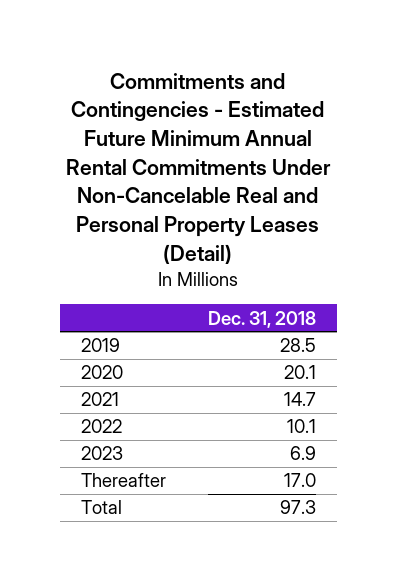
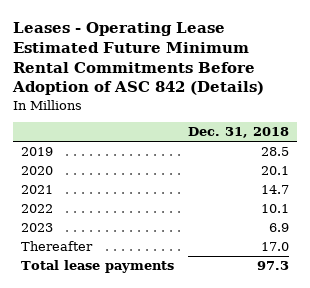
[66,72,332,264] Commitments and Contingencies - Estimated Future Minimum Annual Rental Commitments Under Non-Cancelable Real and Personal Property Leases (Detail) -> [12,22,265,96] Leases - Operating Lease Estimated Future Minimum Rental Commitments Before Adoption of ASC 842 (Details)
[80,500,122,515] Total -> [20,260,174,274] Total lease payments

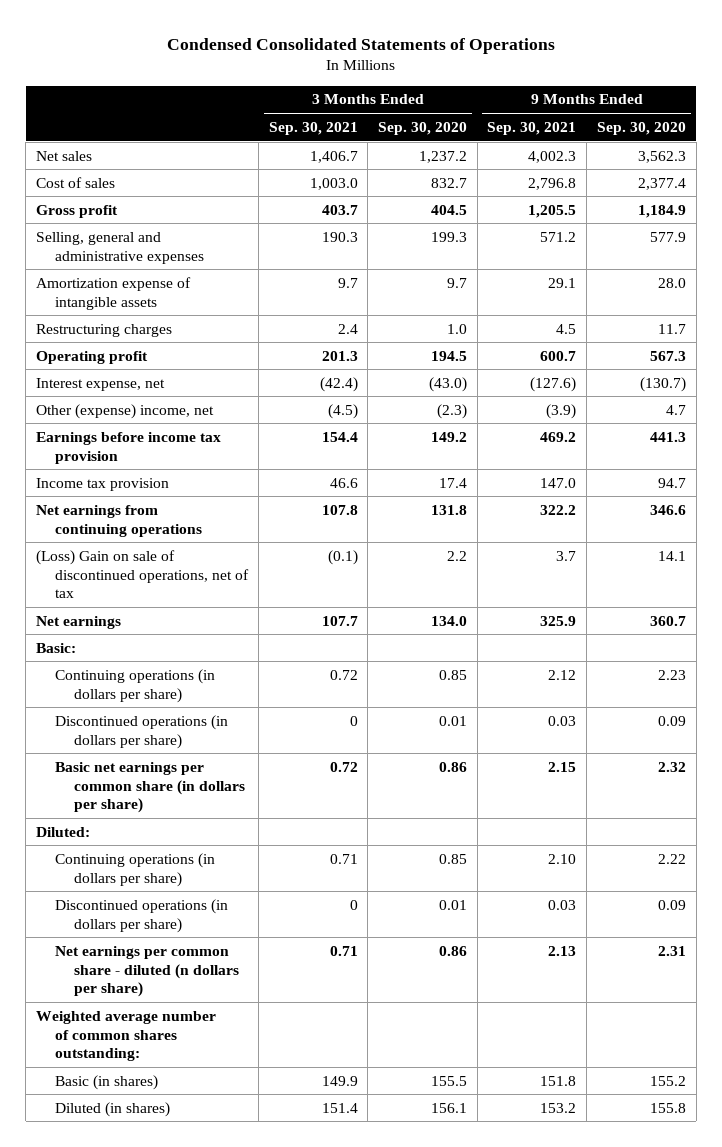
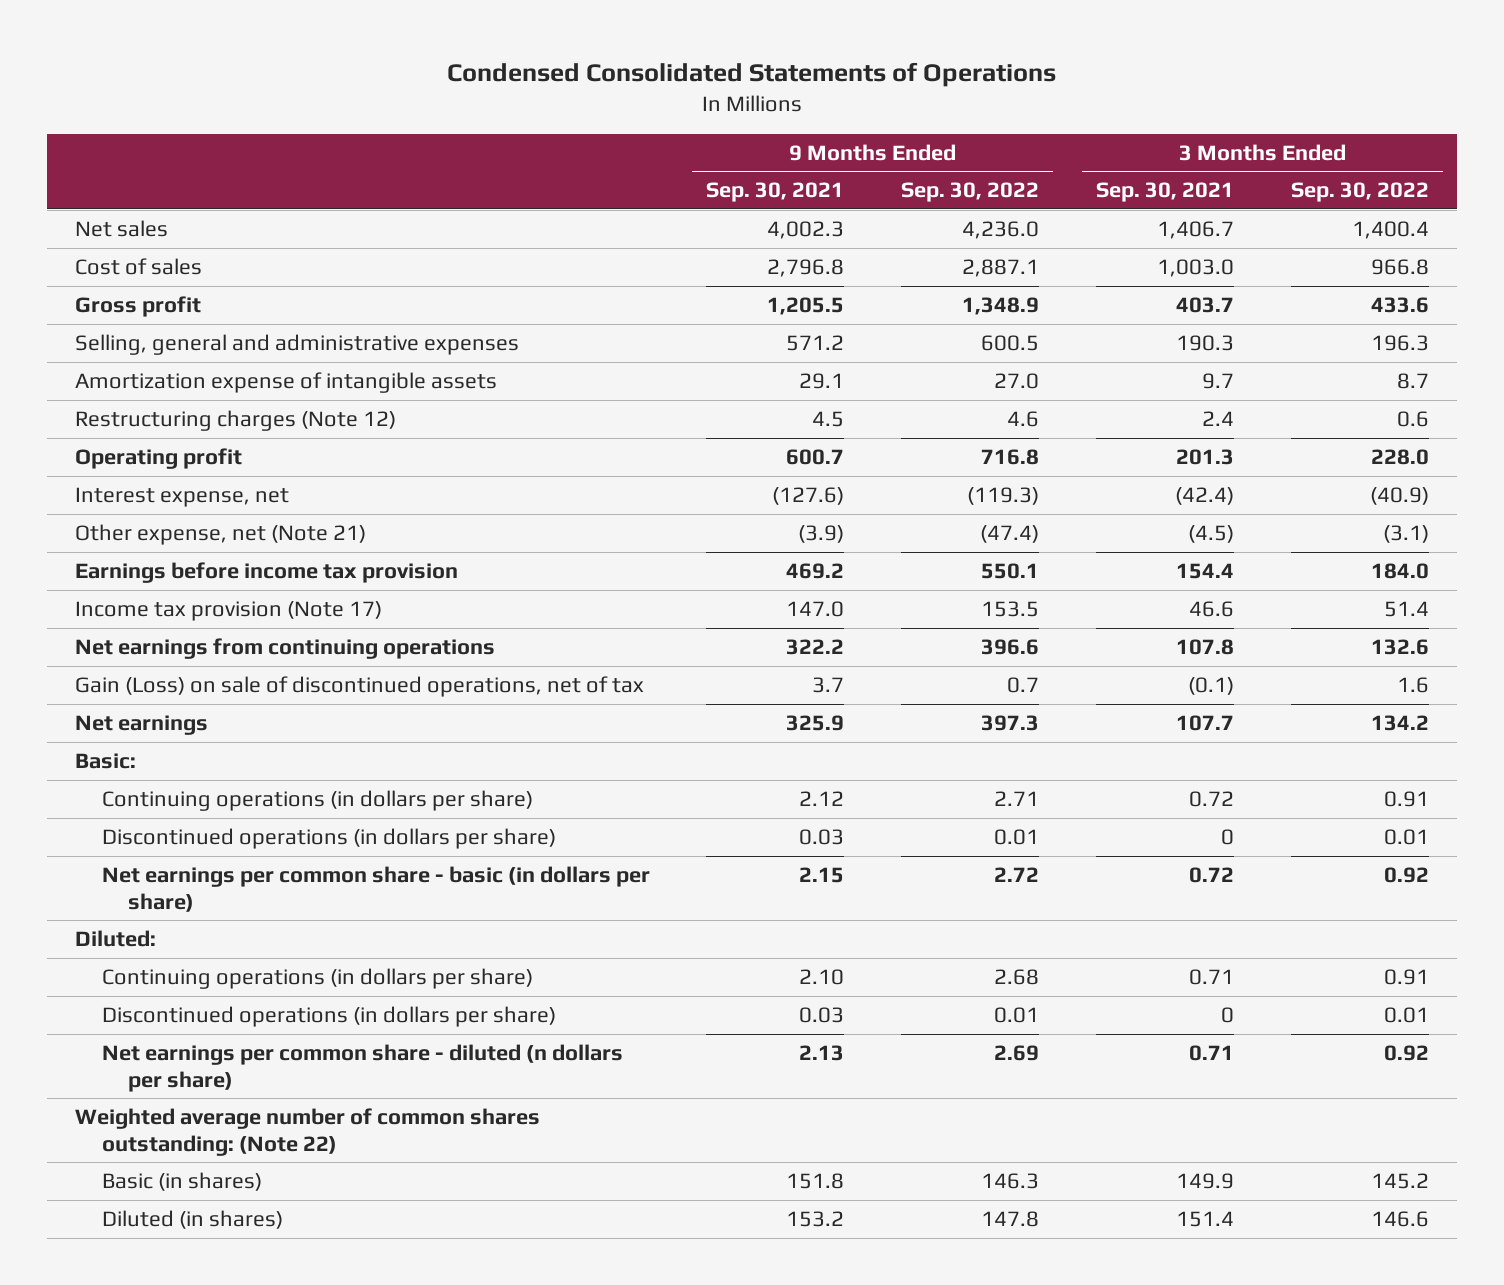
[378,121,468,135] Sep. 30, 2020 -> none
[596,121,686,135] Sep. 30, 2020 -> none
none -> [901,182,1040,203] Sep. 30, 2022
none -> [1290,182,1429,203] Sep. 30, 2022
[36,323,173,337] Restructuring charges -> [75,410,397,432] Restructuring charges (Note 12)
[36,403,215,419] Other (expense) income, net -> [75,524,367,546] Other expense, net (Note 21)
[36,477,170,491] Income tax provision -> [75,601,383,622] Income tax provision (Note 17)
[36,549,250,599] (Loss) Gain on sale of discontinued operations, net of tax -> [75,676,645,698] Gain (Loss) on sale of discontinued operations, net of tax
[55,761,246,814] Basic net earnings per common share (in dollars per share) -> [101,866,650,912] Net earnings per common share - basic (in dollars per share)
[36,1010,217,1062] Weighted average number of common shares outstanding: -> [75,1108,541,1156] Weighted average number of common shares outstanding: (Note 22)

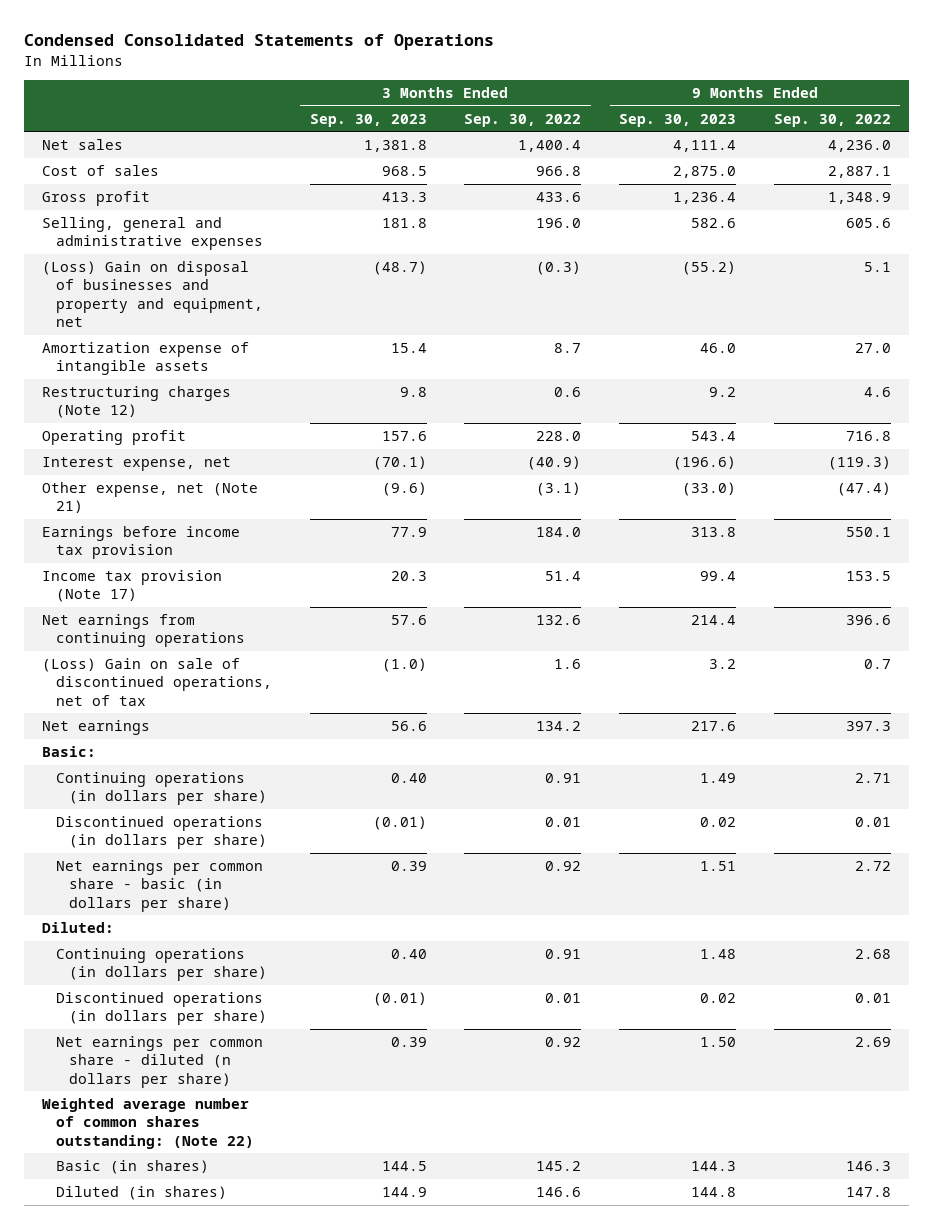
[706,182,845,203] Sep. 30, 2021 -> none
[1096,182,1235,203] Sep. 30, 2021 -> none
none -> [309,113,427,127] Sep. 30, 2023
none -> [618,113,736,127] Sep. 30, 2023
[981,335,1040,352] 600.5 -> [845,218,891,229] 605.6
[1370,335,1429,352] 196.3 -> [536,218,582,229] 196.0
none -> [42,261,263,328] (Loss) Gain on disposal of businesses and property and equipment, net
[75,676,645,698] Gain (Loss) on sale of discontinued operations, net of tax -> [42,658,272,706] (Loss) Gain on sale of discontinued operations, net of tax

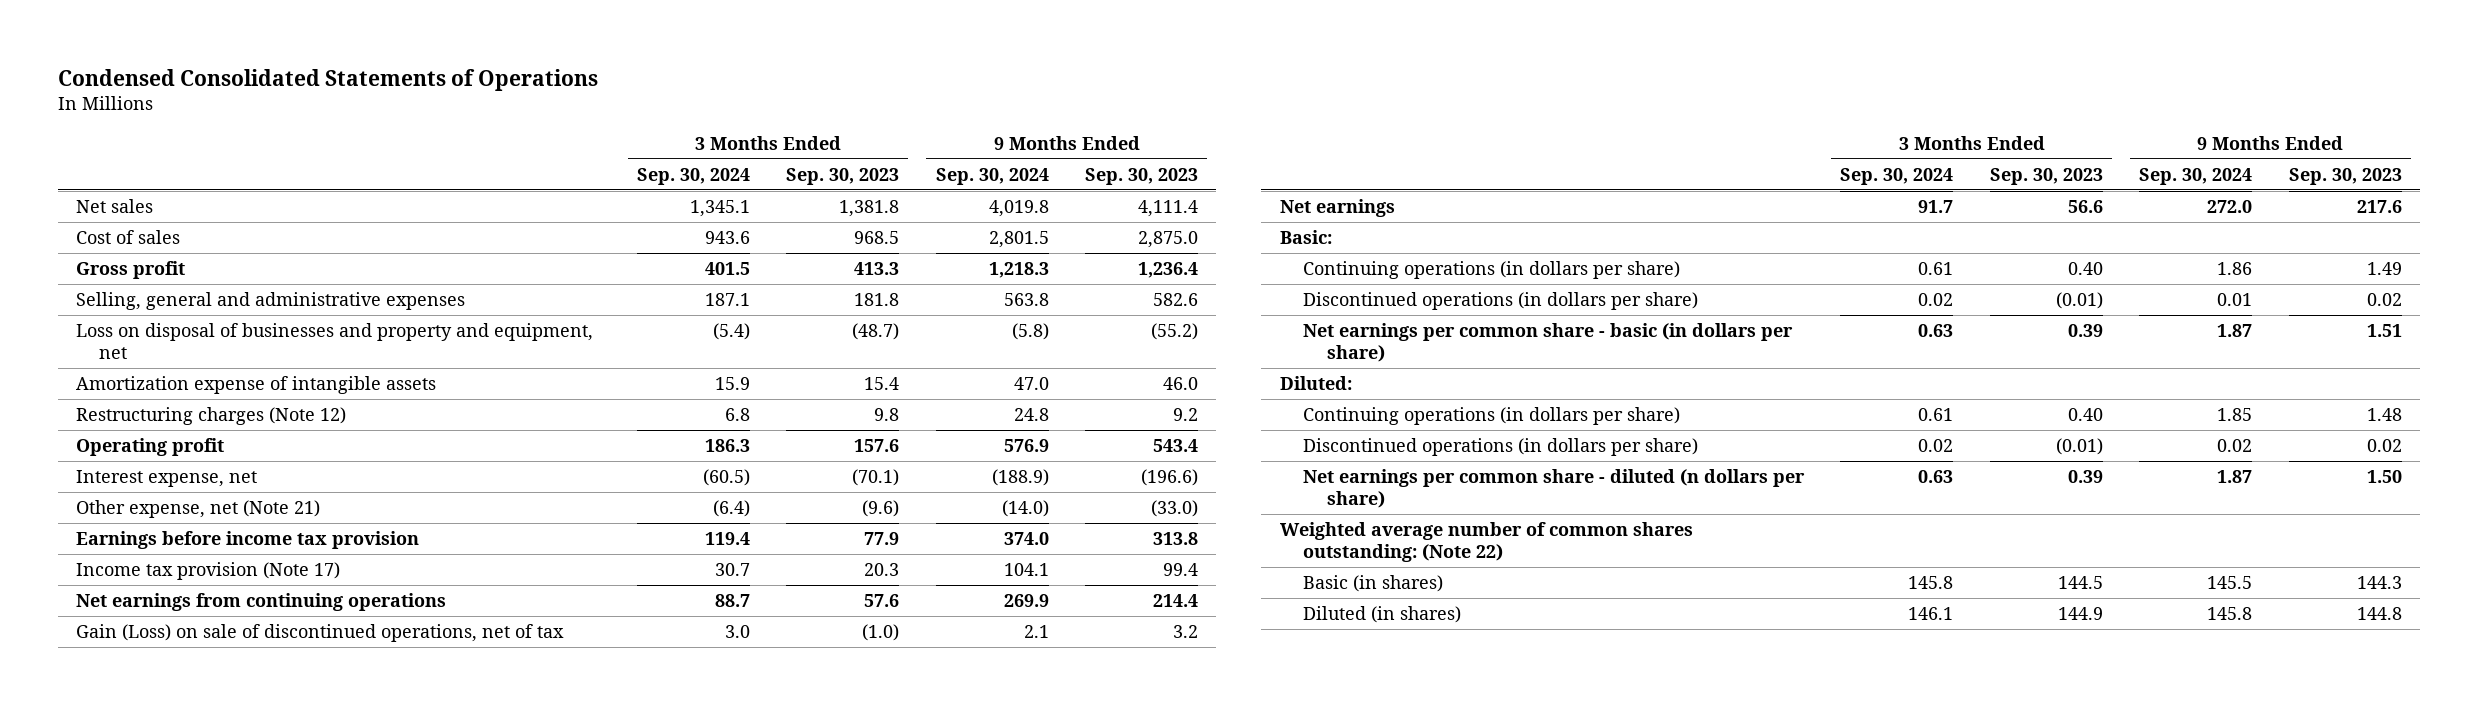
[464,113,582,127] Sep. 30, 2022 -> none
[773,113,891,127] Sep. 30, 2022 -> none
none -> [636,167,750,185] Sep. 30, 2024
none -> [935,167,1049,185] Sep. 30, 2024
[42,261,263,328] (Loss) Gain on disposal of businesses and property and equipment, net -> [75,322,593,360] Loss on disposal of businesses and property and equipment, net
[42,658,272,706] (Loss) Gain on sale of discontinued operations, net of tax -> [75,623,564,642] Gain (Loss) on sale of discontinued operations, net of tax

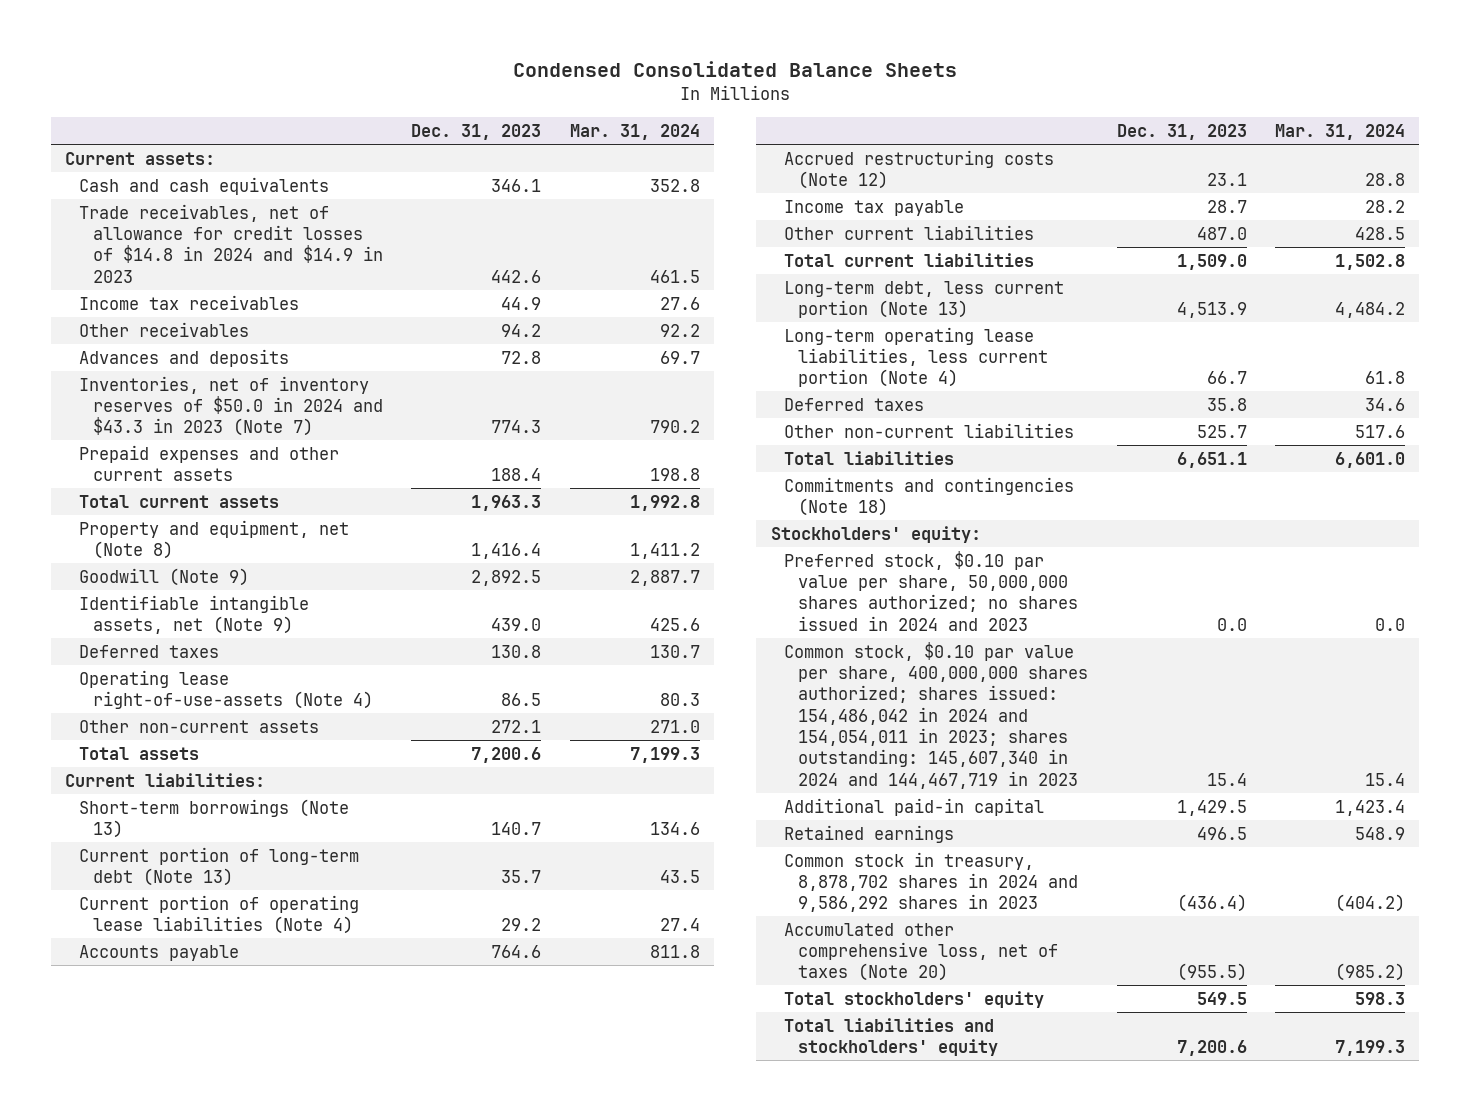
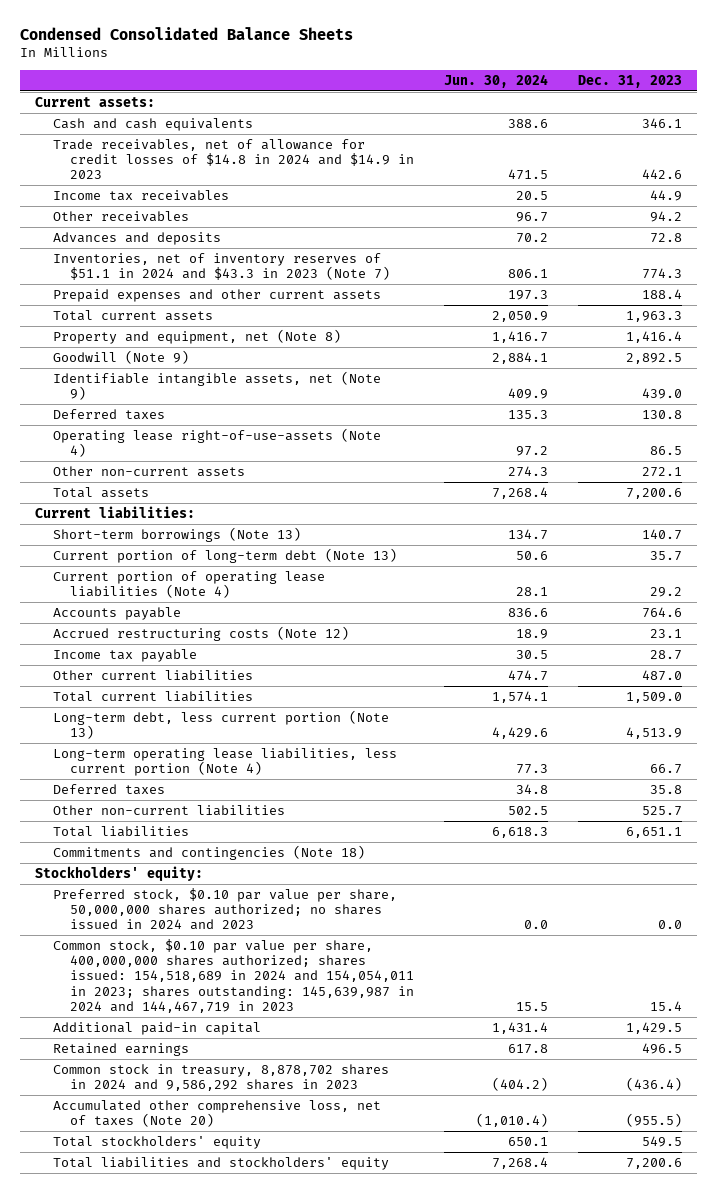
[569,123,700,140] Mar. 31, 2024 -> none
none -> [443,73,548,88] Jun. 30, 2024
[78,375,383,437] Inventories, net of inventory reserves of $50.0 in 2024 and $43.3 in 2023 (Note 7) -> [52,252,391,281] Inventories, net of inventory reserves of $51.1 in 2024 and $43.3 in 2023 (Note 7)
[784,641,1089,789] Common stock, $0.10 par value per share, 400,000,000 shares authorized; shares issued: 154,486,042 in 2024 and 154,054,011 in 2023; shares outstanding: 145,607,340 in 2024 and 144,467,719 in 2023 -> [52,938,415,1014] Common stock, $0.10 par value per share, 400,000,000 shares authorized; shares issued: 154,518,689 in 2024 and 154,054,011 in 2023; shares outstanding: 145,639,987 in 2024 and 144,467,719 in 2023

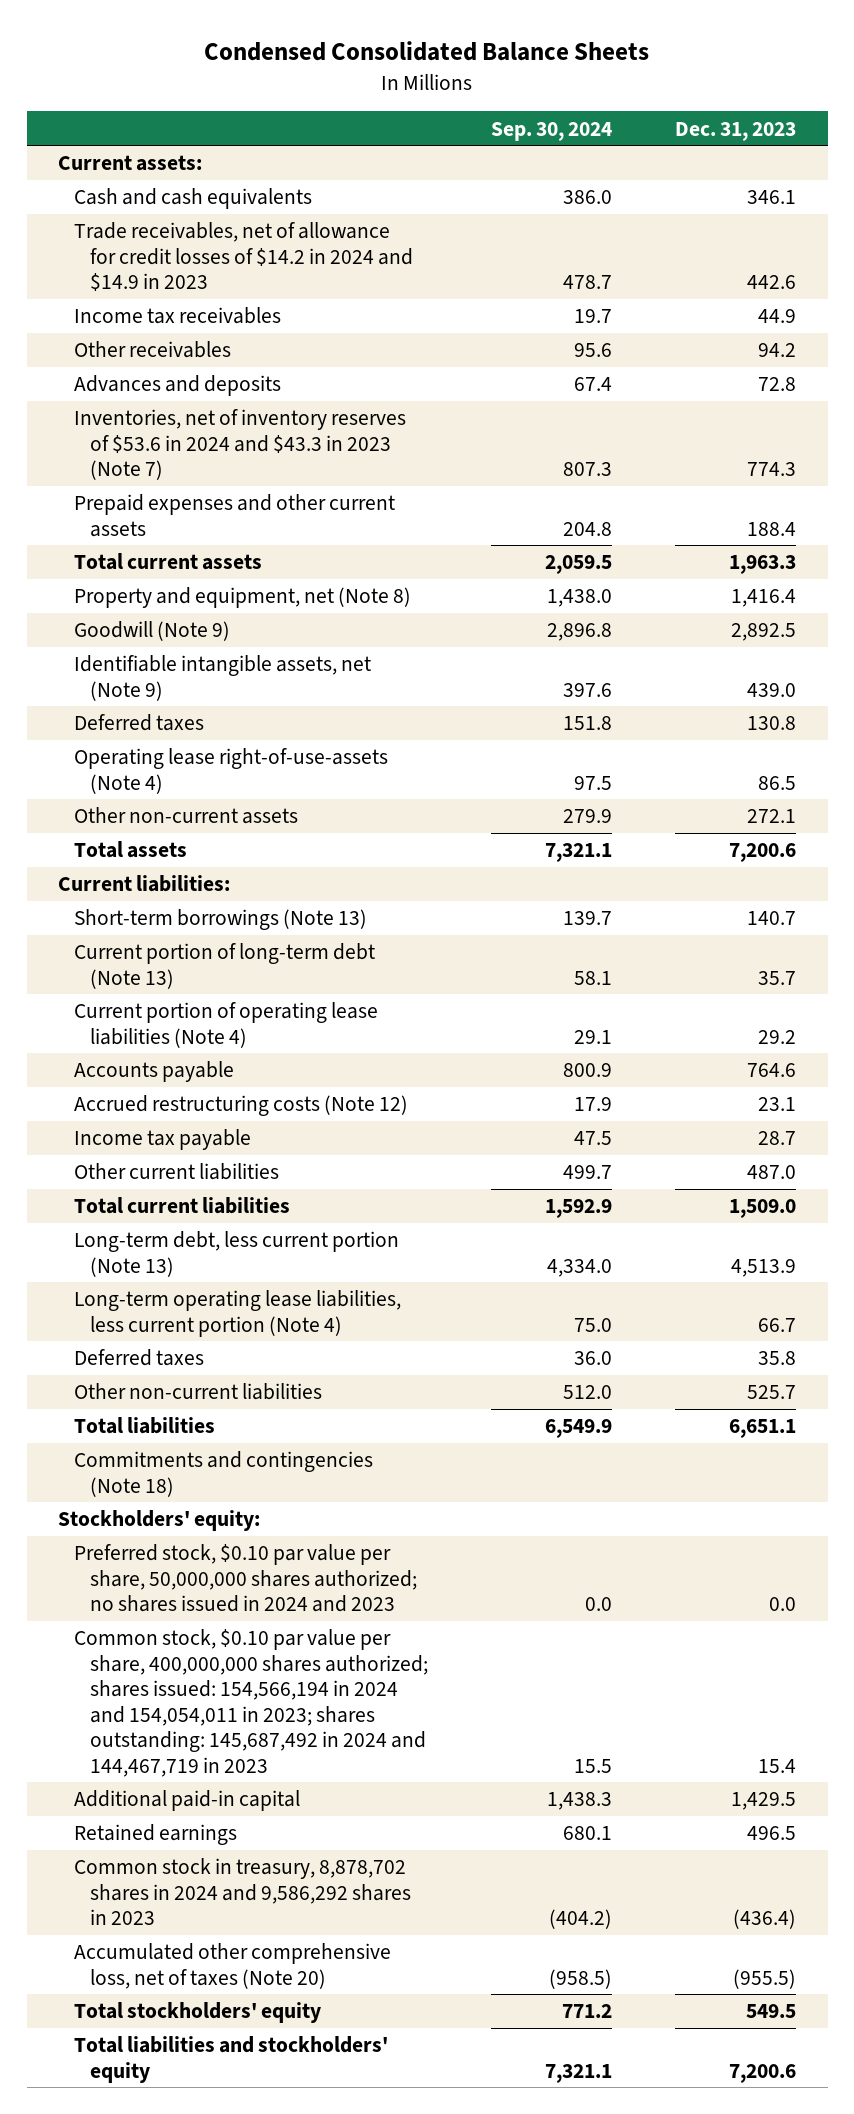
[443,73,548,88] Jun. 30, 2024 -> none
none -> [490,121,612,141] Sep. 30, 2024
[52,138,415,180] Trade receivables, net of allowance for credit losses of $14.8 in 2024 and $14.9 in 2023 -> [73,222,413,292] Trade receivables, net of allowance for credit losses of $14.2 in 2024 and $14.9 in 2023
[52,252,391,281] Inventories, net of inventory reserves of $51.1 in 2024 and $43.3 in 2023 (Note 7) -> [73,409,406,481] Inventories, net of inventory reserves of $53.6 in 2024 and $43.3 in 2023 (Note 7)
[52,938,415,1014] Common stock, $0.10 par value per share, 400,000,000 shares authorized; shares issued: 154,518,689 in 2024 and 154,054,011 in 2023; shares outstanding: 145,639,987 in 2024 and 144,467,719 in 2023 -> [73,1629,428,1777] Common stock, $0.10 par value per share, 400,000,000 shares authorized; shares issued: 154,566,194 in 2024 and 154,054,011 in 2023; shares outstanding: 145,687,492 in 2024 and 144,467,719 in 2023

